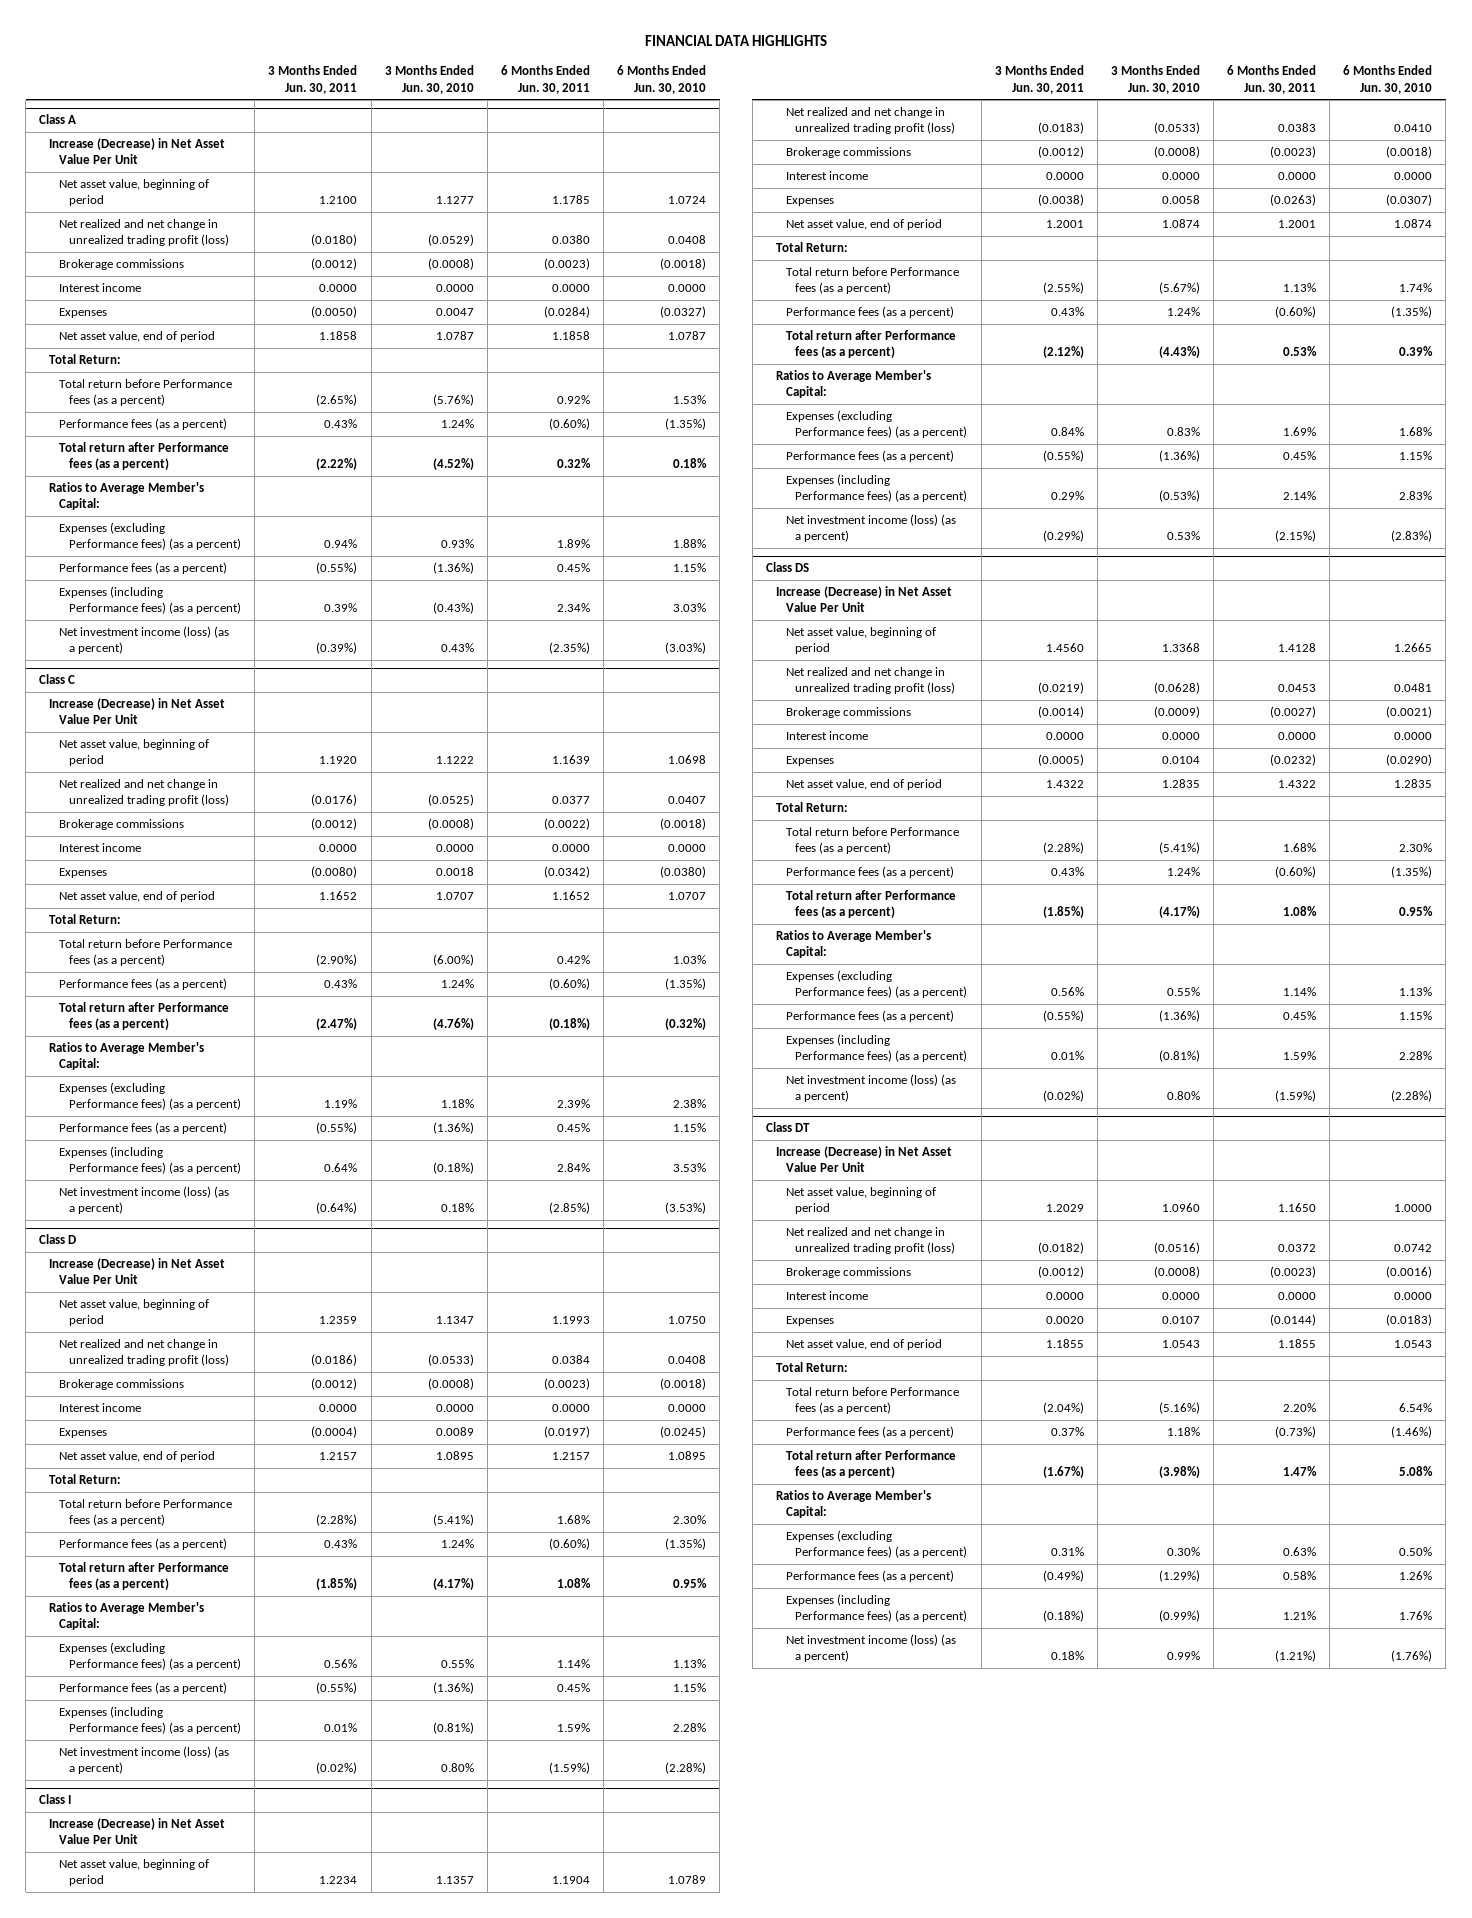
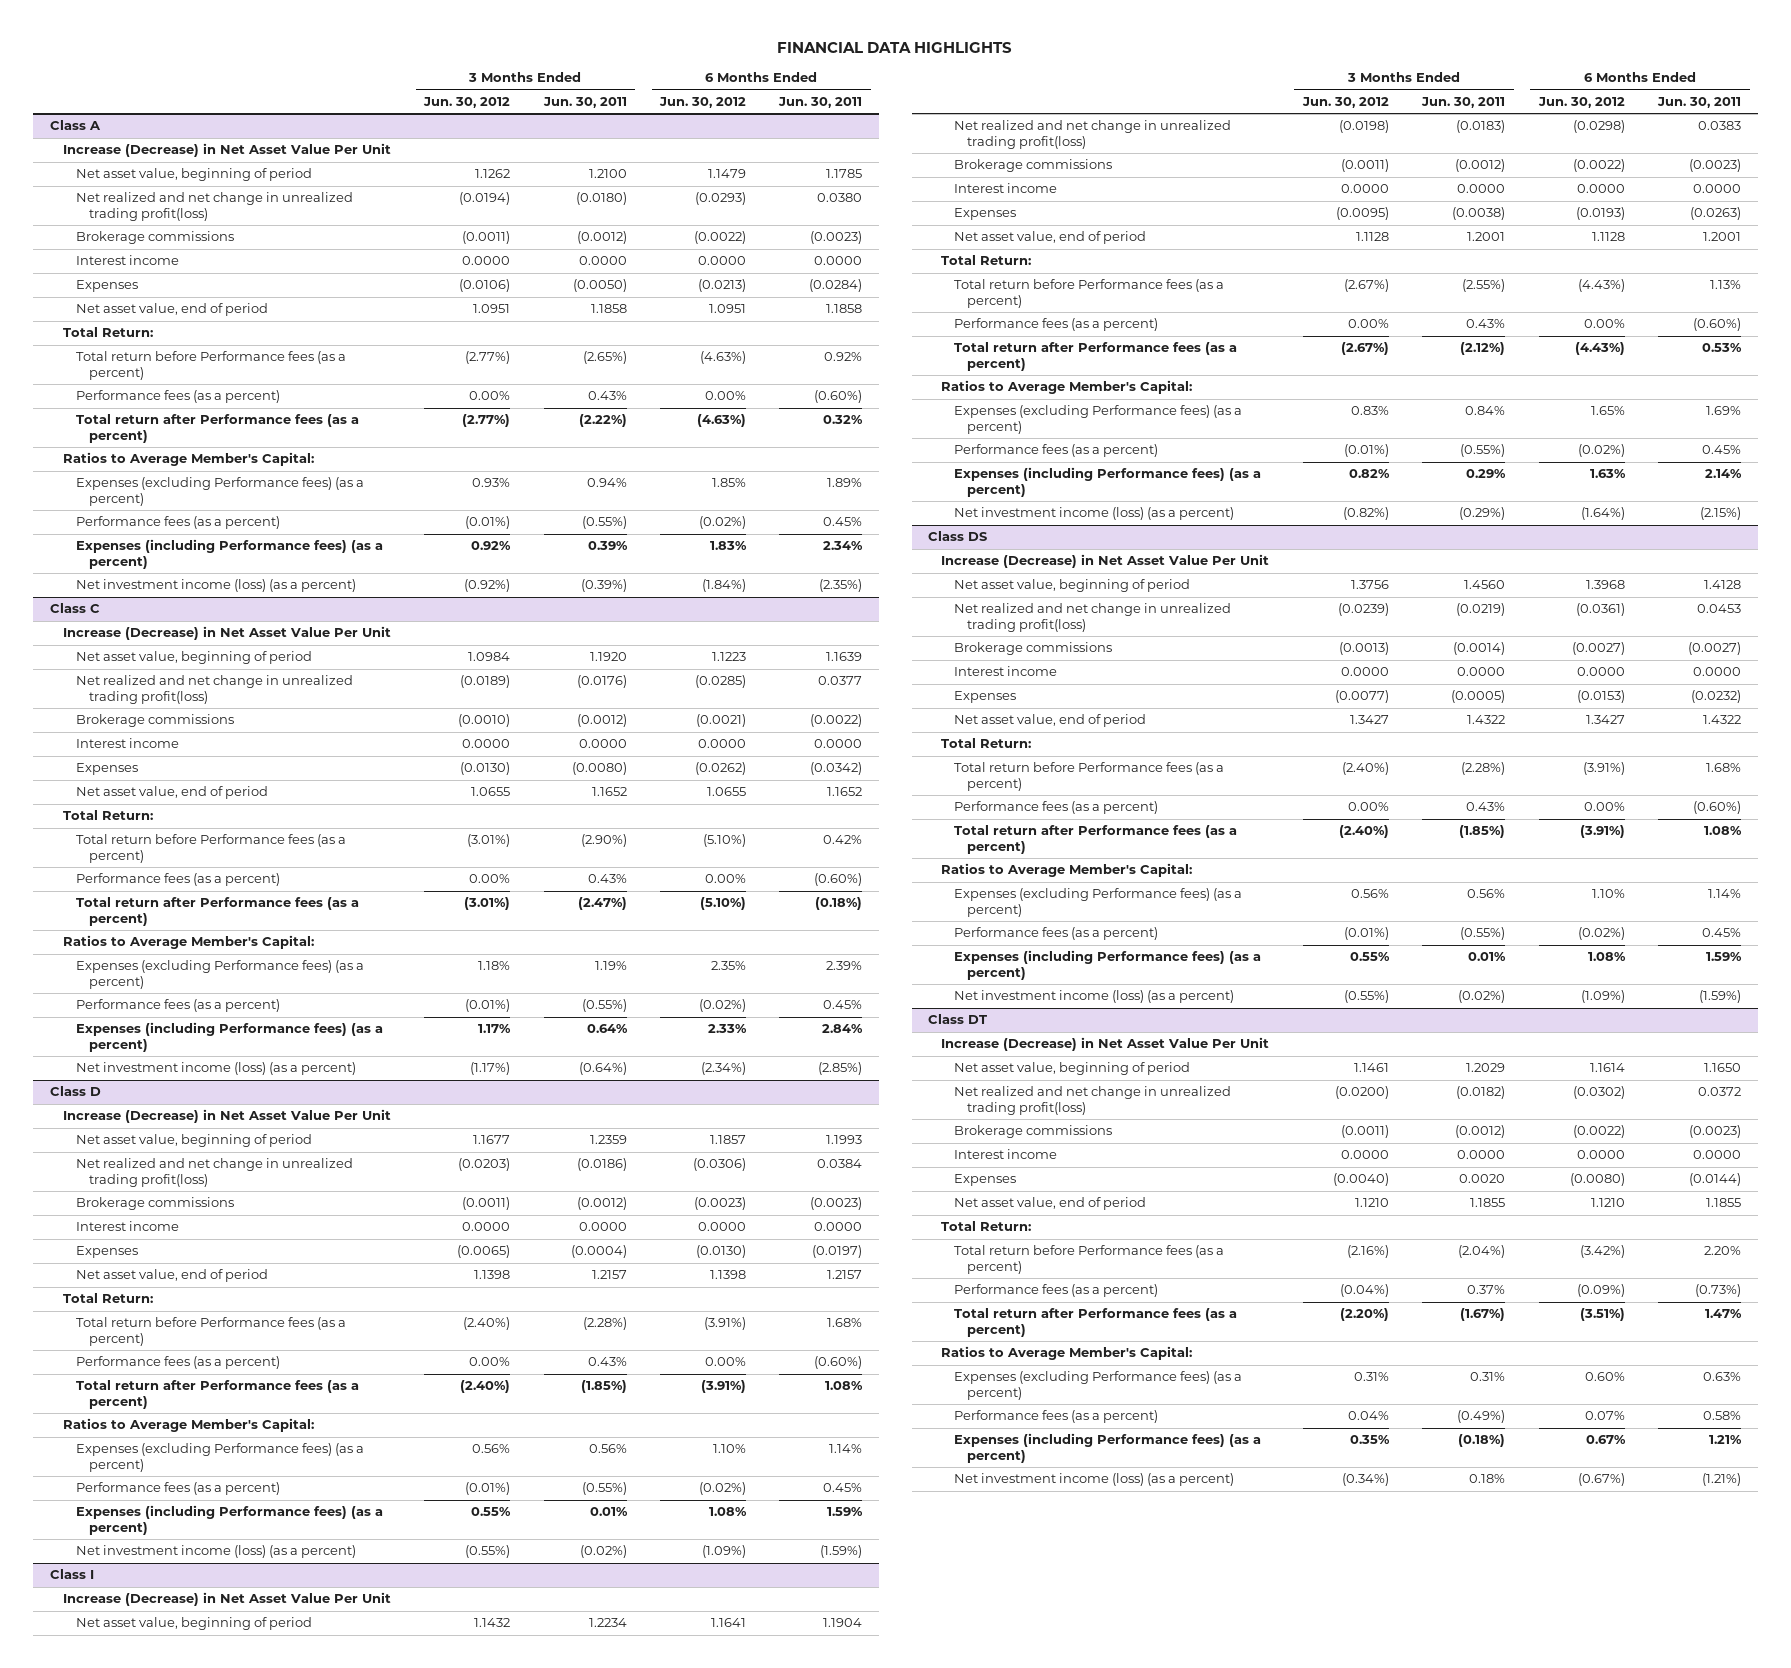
[384,65,474,94] 3 Months Ended Jun. 30, 2010 -> none
[616,65,706,94] 6 Months Ended Jun. 30, 2010 -> none
none -> [423,96,511,108] Jun. 30, 2012
none -> [658,96,746,108] Jun. 30, 2012
[59,219,230,247] Net realized and net change in unrealized trading profit (loss) -> [75,192,353,221] Net realized and net change in unrealized trading profit(loss)
[59,779,230,807] Net realized and net change in unrealized trading profit (loss) -> [75,675,353,704] Net realized and net change in unrealized trading profit(loss)
[59,1339,230,1367] Net realized and net change in unrealized trading profit (loss) -> [75,1158,353,1187] Net realized and net change in unrealized trading profit(loss)
[785,107,956,135] Net realized and net change in unrealized trading profit (loss) -> [954,120,1232,149] Net realized and net change in unrealized trading profit(loss)
[785,667,956,695] Net realized and net change in unrealized trading profit (loss) -> [954,603,1232,632] Net realized and net change in unrealized trading profit(loss)
[785,1227,956,1255] Net realized and net change in unrealized trading profit (loss) -> [954,1086,1232,1115] Net realized and net change in unrealized trading profit(loss)

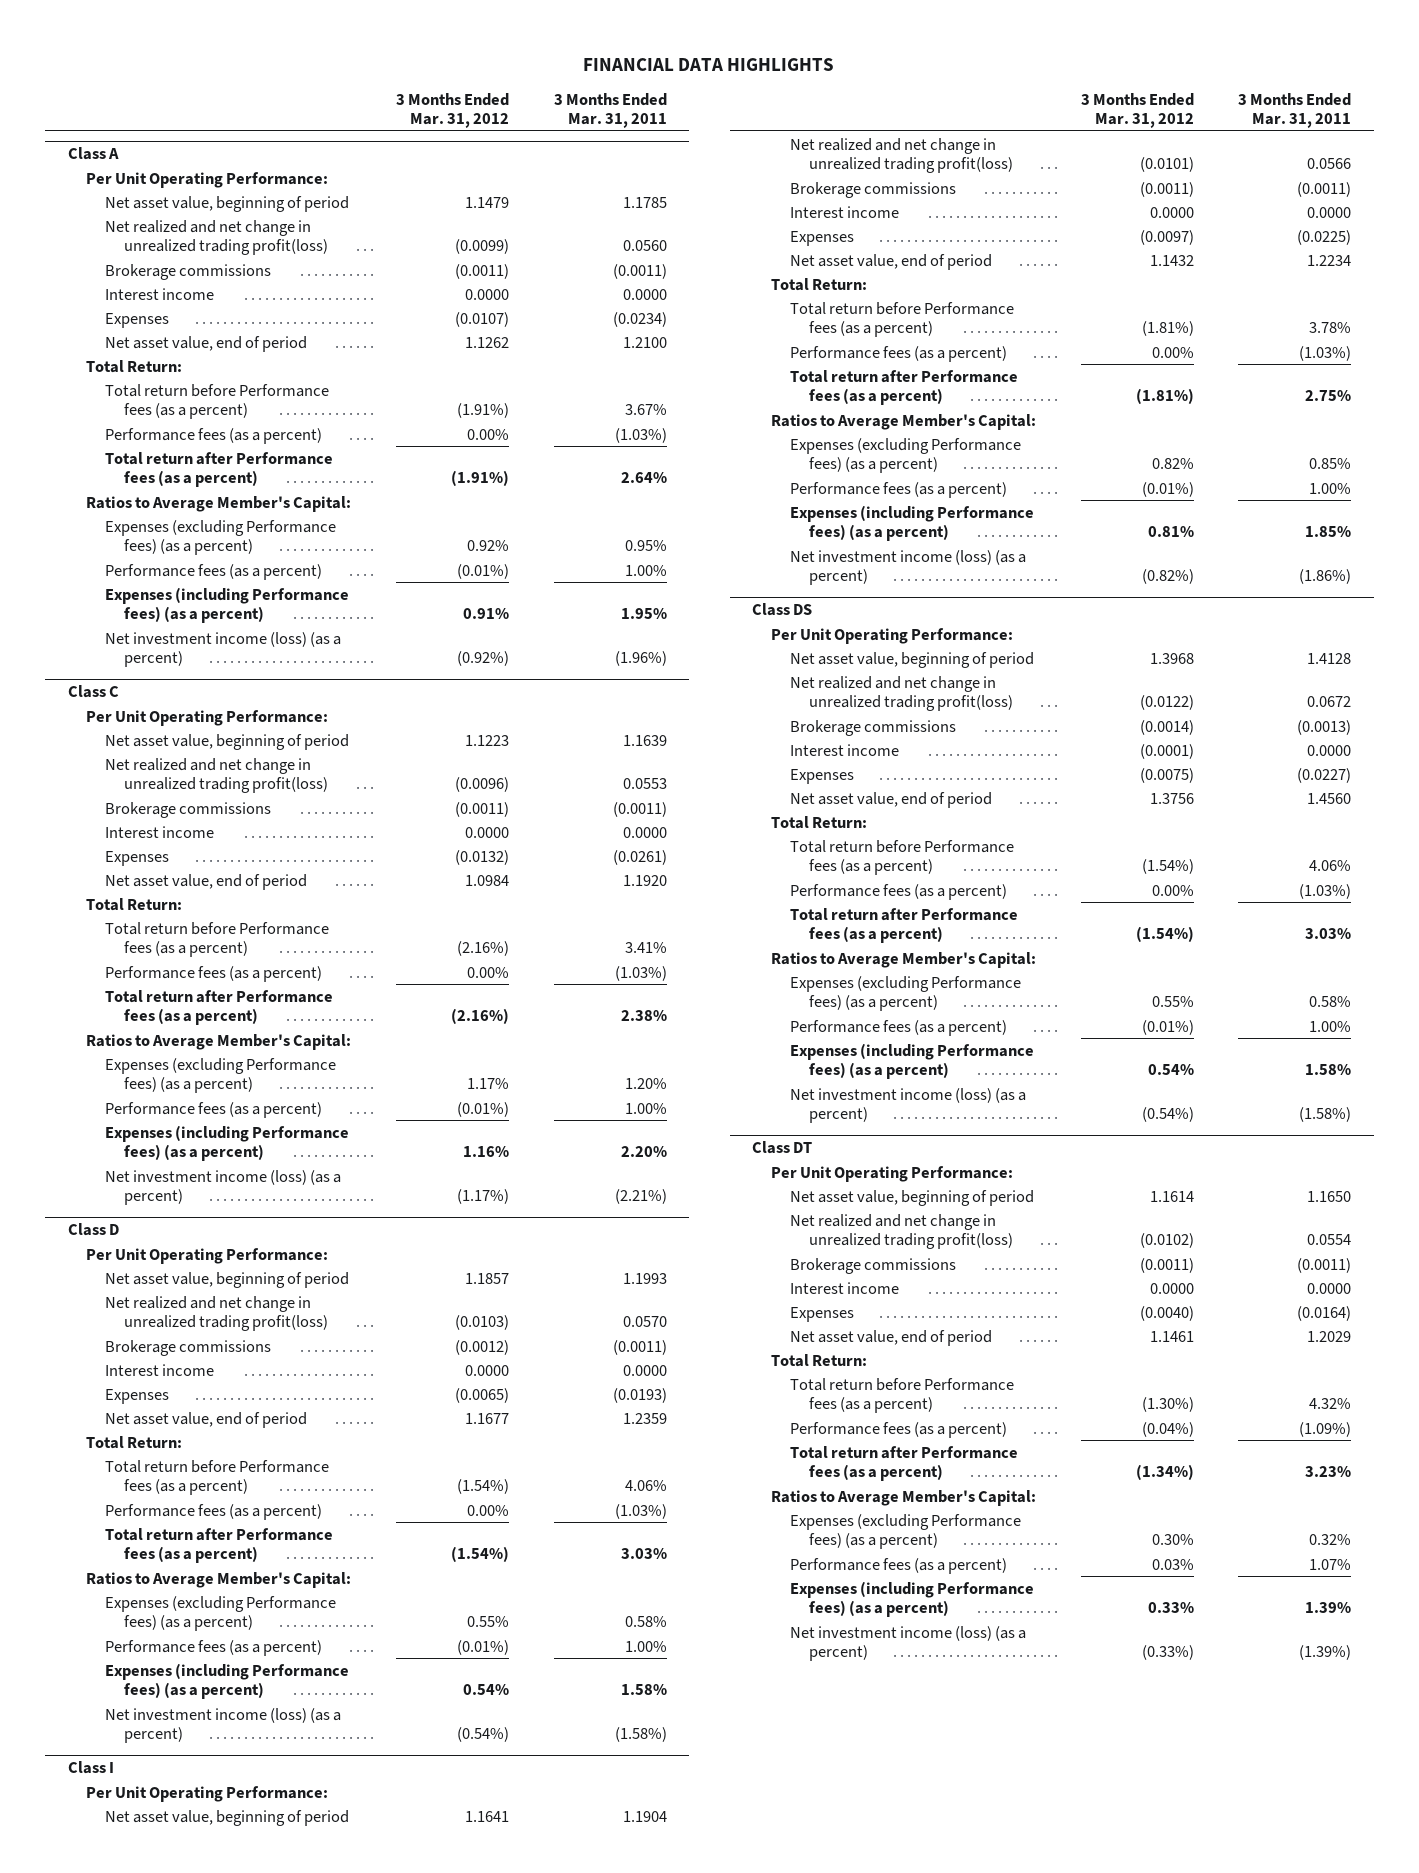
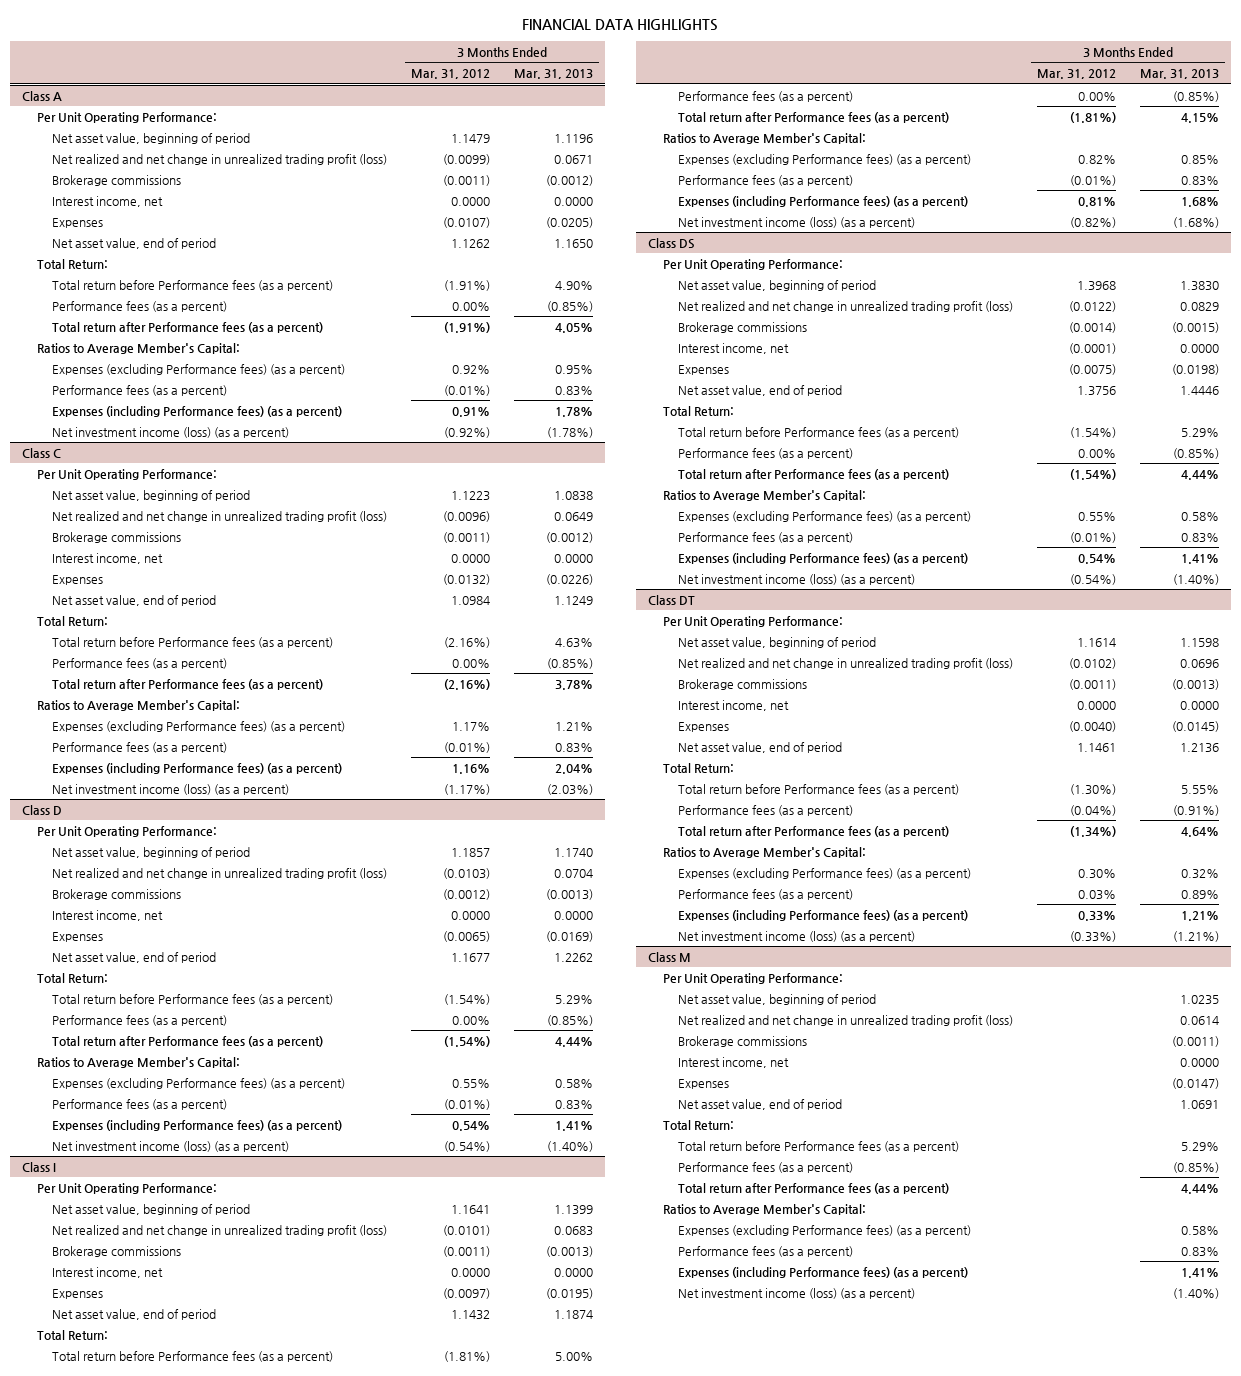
[553,92,667,129] 3 Months Ended Mar. 31, 2011 -> none
none -> [514,69,594,80] Mar. 31, 2013
[105,219,329,256] Net realized and net change in unrealized trading profit(loss) -> [52,153,388,165] Net realized and net change in unrealized trading profit (loss)
[105,287,215,300] Interest income -> [52,195,164,207] Interest income, net
[105,757,329,794] Net realized and net change in unrealized trading profit(loss) -> [52,510,388,522] Net realized and net change in unrealized trading profit (loss)
[105,825,215,838] Interest income -> [52,552,164,564] Interest income, net
[105,1295,329,1332] Net realized and net change in unrealized trading profit(loss) -> [52,867,388,879] Net realized and net change in unrealized trading profit (loss)
[105,1363,215,1376] Interest income -> [52,909,164,921] Interest income, net
[789,137,1013,174] Net realized and net change in unrealized trading profit(loss) -> [52,1224,388,1236] Net realized and net change in unrealized trading profit (loss)
[789,205,899,218] Interest income -> [52,1266,164,1278] Interest income, net
[789,675,1013,712] Net realized and net change in unrealized trading profit(loss) -> [678,300,1014,312] Net realized and net change in unrealized trading profit (loss)
[789,743,899,756] Interest income -> [678,342,790,354] Interest income, net
[789,1213,1013,1250] Net realized and net change in unrealized trading profit(loss) -> [678,657,1014,669] Net realized and net change in unrealized trading profit (loss)
[789,1281,899,1294] Interest income -> [678,699,790,711] Interest income, net
none -> [647,951,691,962] Class M
none -> [662,972,843,984] Per Unit Operating Performance:
none -> [678,993,877,1005] Net asset value, beginning of period
none -> [678,1014,1014,1026] Net realized and net change in unrealized trading profit (loss)
none -> [678,1035,808,1047] Brokerage commissions
none -> [678,1056,790,1068] Interest income, net
none -> [678,1078,730,1089] Expenses
none -> [678,1098,843,1110] Net asset value, end of period
none -> [662,1119,734,1130] Total Return:
none -> [678,1140,960,1152] Total return before Performance fees (as a percent)
none -> [678,1161,854,1173] Performance fees (as a percent)
none -> [678,1182,950,1194] Total return after Performance fees (as a percent)
none -> [662,1203,866,1215] Ratios to Average Member's Capital:
none -> [678,1224,972,1236] Expenses (excluding Performance fees) (as a percent)
none -> [678,1245,854,1257] Performance fees (as a percent)
none -> [678,1266,969,1278] Expenses (including Performance fees) (as a percent)
none -> [678,1287,916,1299] Net investment income (loss) (as a percent)

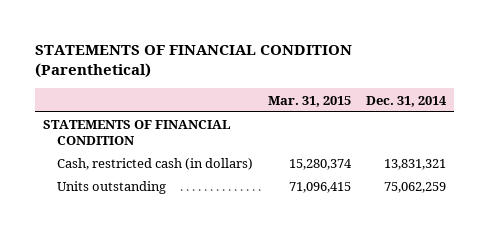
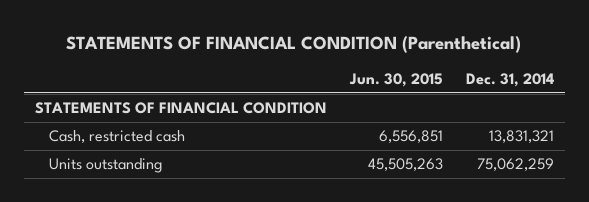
[268,95,352,107] Mar. 31, 2015 -> none
none -> [348,73,443,88] Jun. 30, 2015
[57,158,254,171] Cash, restricted cash (in dollars) -> [49,130,186,144] Cash, restricted cash

